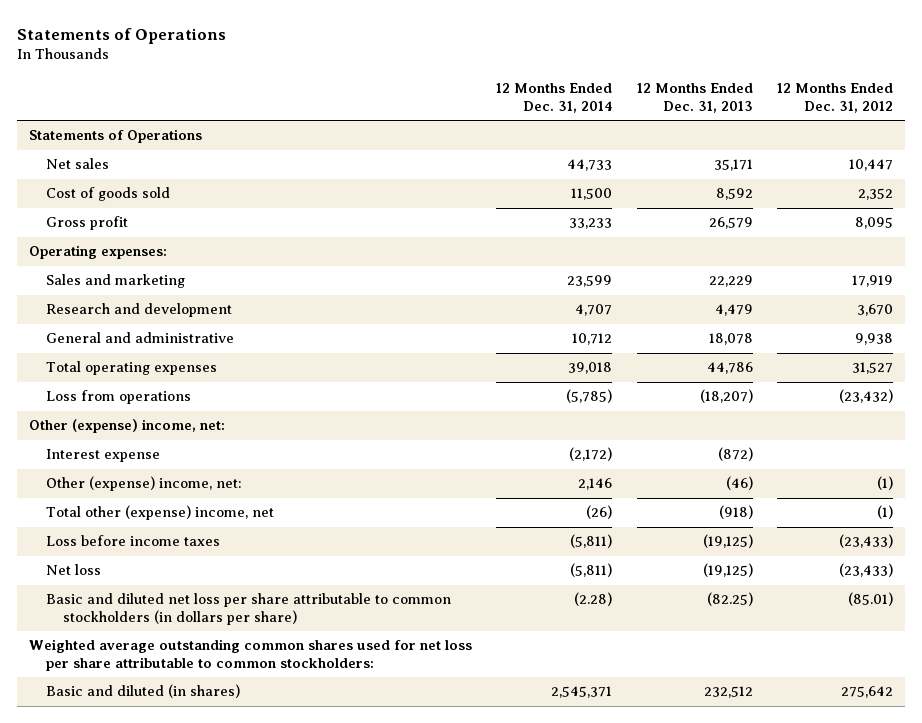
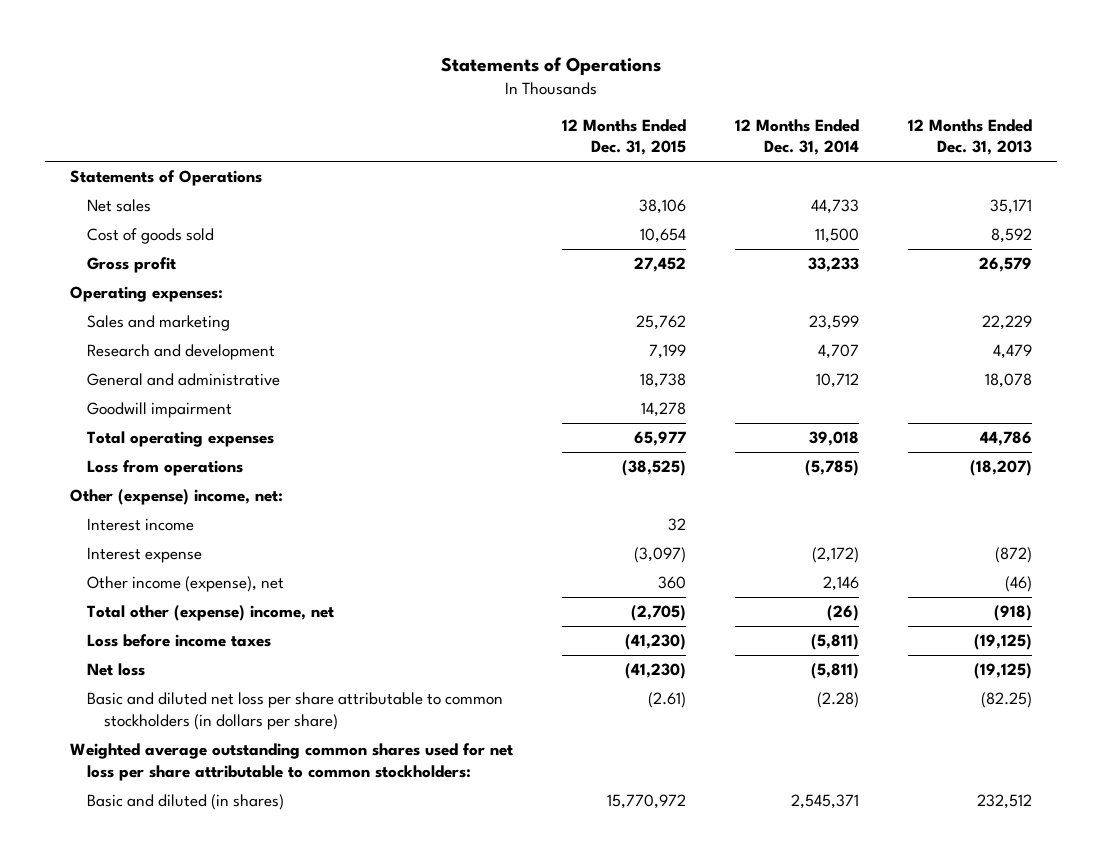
[776,83,893,114] 12 Months Ended Dec. 31, 2012 -> none
none -> [561,118,686,156] 12 Months Ended Dec. 31, 2015
none -> [86,402,232,419] Goodwill impairment
none -> [86,518,194,532] Interest income
[46,476,243,492] Other (expense) income, net: -> [86,576,284,593] Other income (expense), net

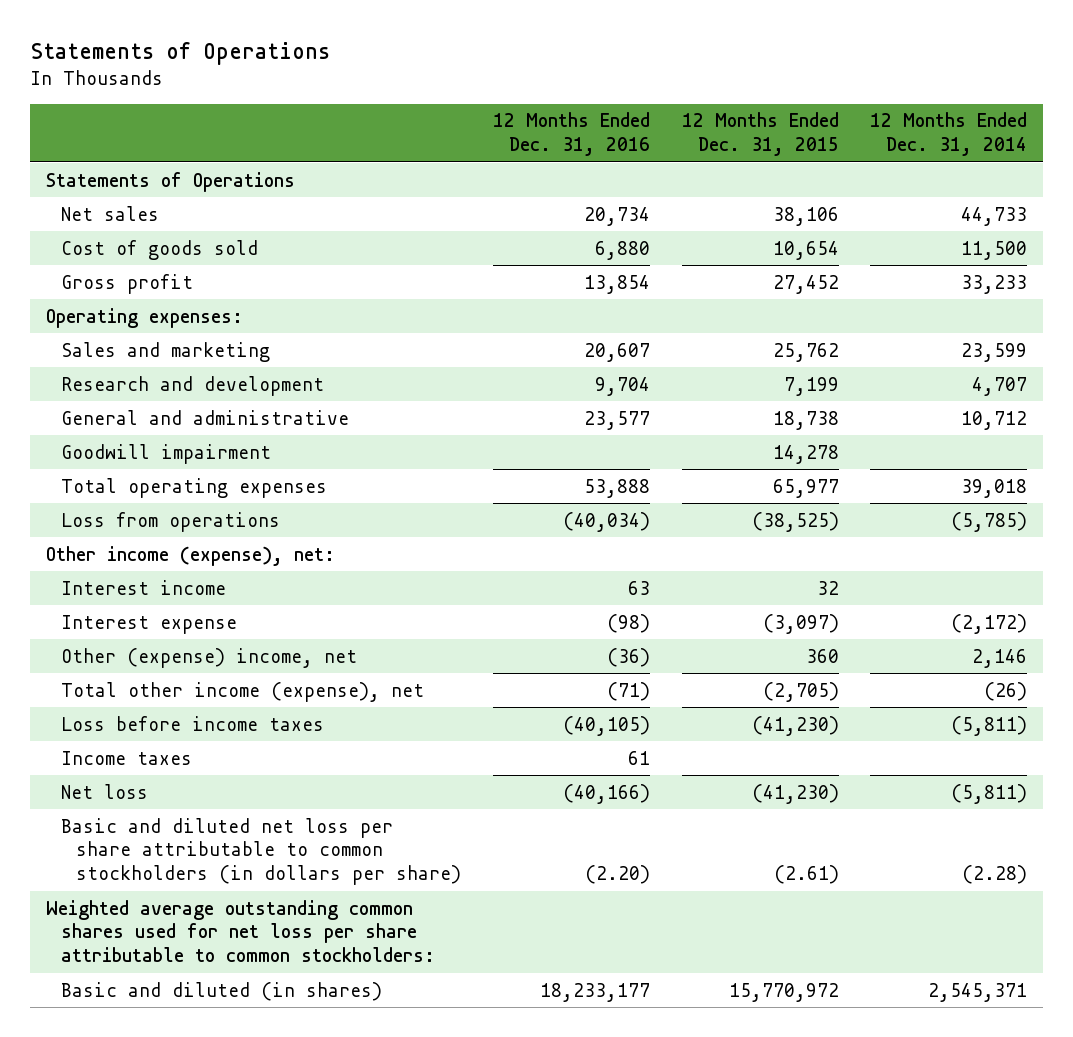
[908,118,1033,156] 12 Months Ended Dec. 31, 2013 -> none
none -> [492,112,650,157] 12 Months Ended Dec. 31, 2016
[69,489,283,506] Other (expense) income, net: -> [45,545,335,566] Other income (expense), net:
[86,576,284,593] Other income (expense), net -> [60,647,357,668] Other (expense) income, net
[86,605,334,622] Total other (expense) income, net -> [60,681,424,702] Total other income (expense), net
none -> [60,750,192,765] Income taxes

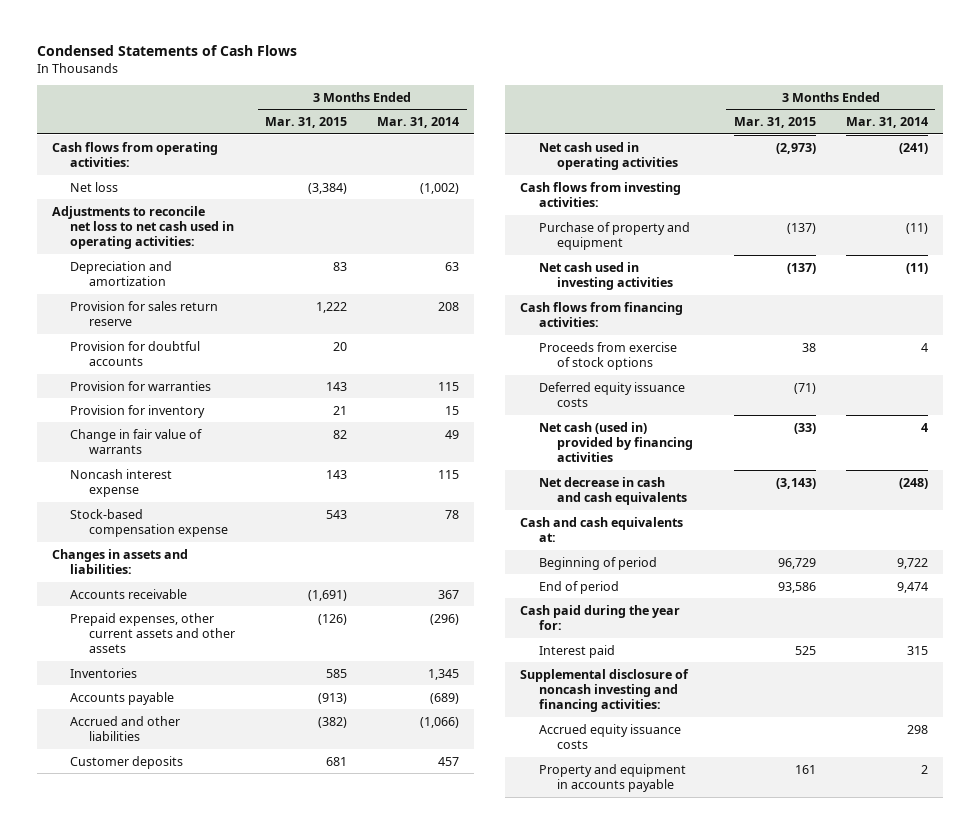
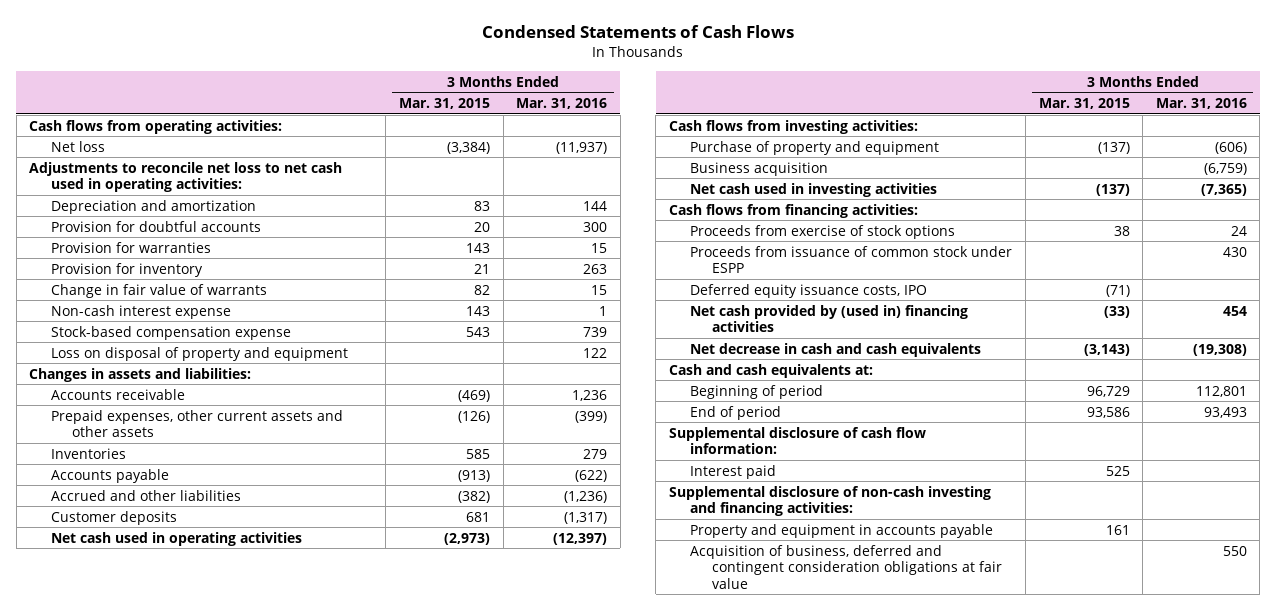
[377,117,460,129] Mar. 31, 2014 -> none
none -> [516,98,608,110] Mar. 31, 2016
[70,300,219,326] Provision for sales return reserve -> none
[70,468,173,497] Noncash interest expense -> [50,304,231,319] Non-cash interest expense
none -> [50,346,348,361] Loss on disposal of property and equipment
[308,589,348,601] (1,691) -> [458,389,491,402] (469)
none -> [690,161,829,176] Business acquisition
none -> [690,245,1013,274] Proceeds from issuance of common stock under ESPP
[538,381,685,407] Deferred equity issuance costs -> [690,283,928,298] Deferred equity issuance costs, IPO
[538,421,694,463] Net cash (used in) provided by financing activities -> [690,304,969,333] Net cash provided by (used in) financing activities
[520,604,681,630] Cash paid during the year for: -> none
none -> [668,426,926,455] Supplemental disclosure of cash flow information:
[538,723,681,749] Accrued equity issuance costs -> none
[520,668,690,713] Supplemental disclosure of noncash investing and financing activities: -> [668,485,991,517] Supplemental disclosure of non-cash investing and financing activities:
none -> [690,544,1002,589] Acquisition of business, deferred and contingent consideration obligations at fair value

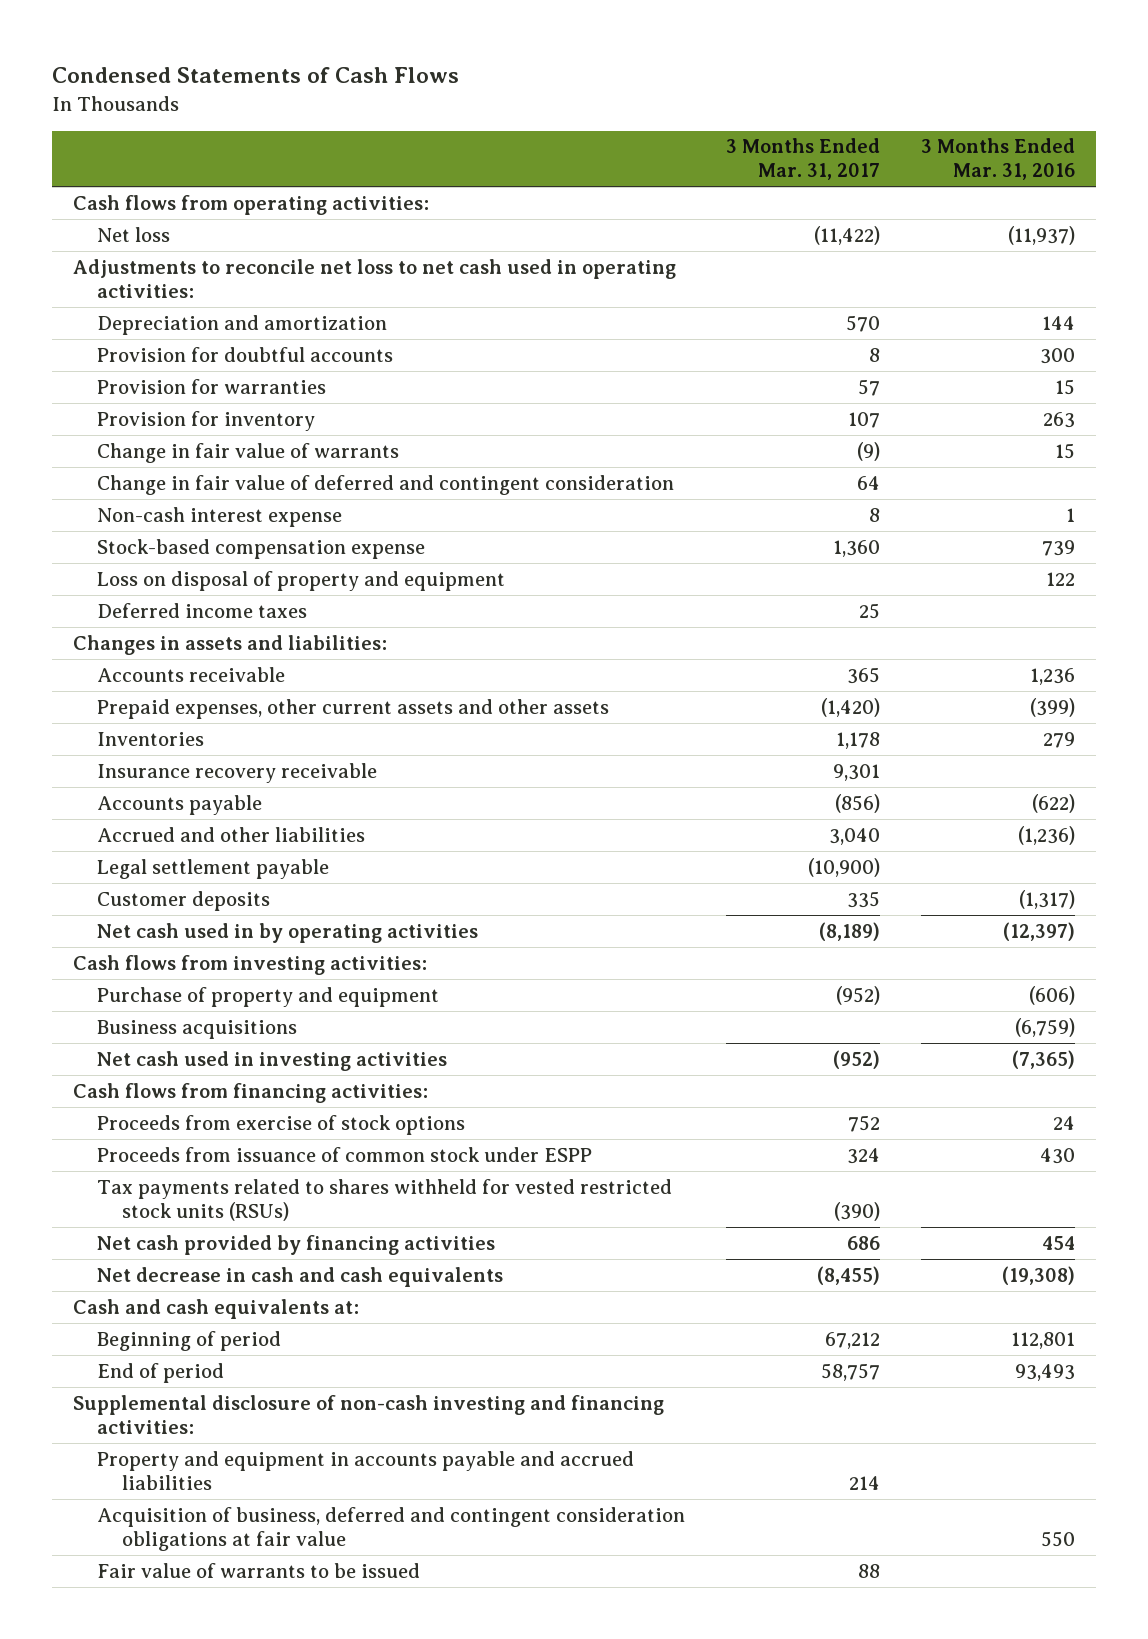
[399,98,491,110] Mar. 31, 2015 -> none
none -> [726,138,881,181] 3 Months Ended Mar. 31, 2017
none -> [97,474,675,495] Change in fair value of deferred and contingent consideration
none -> [97,602,308,618] Deferred income taxes
none -> [97,762,378,783] Insurance recovery receivable
none -> [97,858,330,879] Legal settlement payable
[50,531,302,546] Net cash used in operating activities -> [97,922,479,943] Net cash used in by operating activities
[690,161,829,176] Business acquisition -> [97,1019,298,1039] Business acquisitions
[690,283,928,298] Deferred equity issuance costs, IPO -> none
none -> [97,1178,673,1221] Tax payments related to shares withheld for vested restricted stock units (RSUs)
[690,304,969,333] Net cash provided by (used in) financing activities -> [97,1234,496,1255] Net cash provided by financing activities
[668,426,926,455] Supplemental disclosure of cash flow information: -> none
[690,464,777,479] Interest paid -> none
[690,523,994,538] Property and equipment in accounts payable -> [97,1450,635,1490] Property and equipment in accounts payable and accrued liabilities
none -> [97,1562,421,1578] Fair value of warrants to be issued

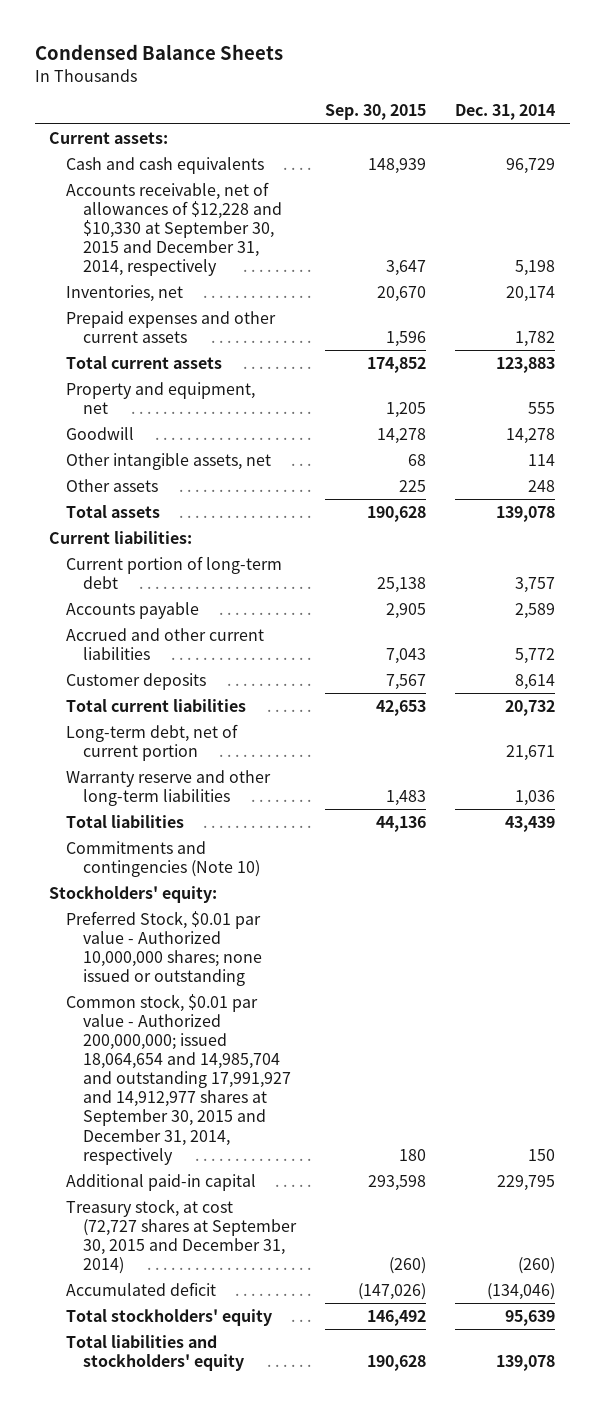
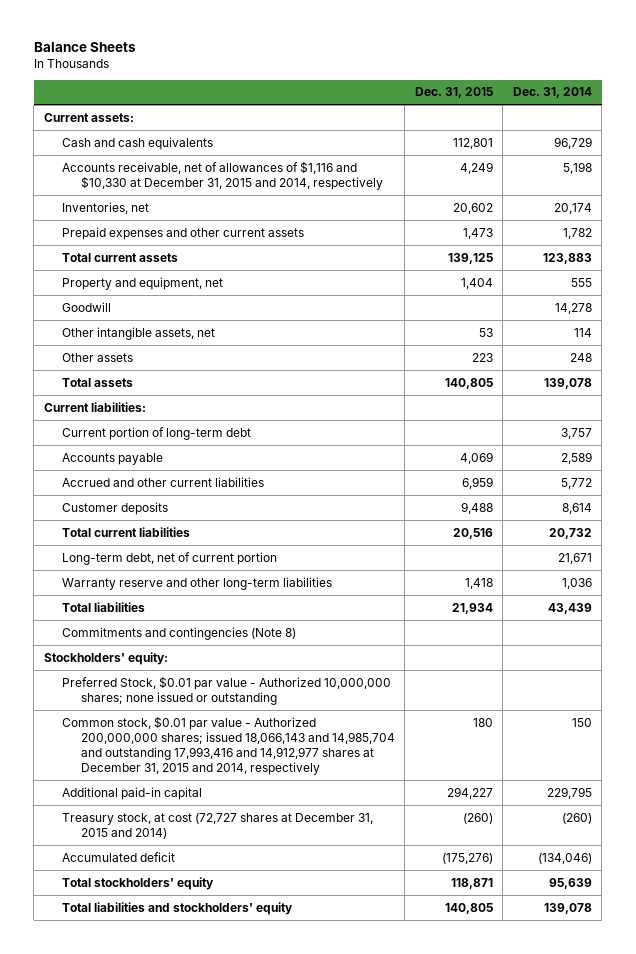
[34,43,283,60] Condensed Balance Sheets -> [33,42,136,53] Balance Sheets
[325,104,427,121] Sep. 30, 2015 -> none
none -> [414,87,493,99] Dec. 31, 2015
[66,181,283,277] Accounts receivable, net of allowances of $12,228 and $10,330 at September 30, 2015 and December 31, 2014, respectively -> [62,160,383,190] Accounts receivable, net of allowances of $1,116 and $10,330 at December 31, 2015 and 2014, respectively
[66,840,261,877] Commitments and contingencies (Note 10) -> [62,626,297,640] Commitments and contingencies (Note 8)
[66,993,292,1165] Common stock, $0.01 par value - Authorized 200,000,000; issued 18,064,654 and 14,985,704 and outstanding 17,991,927 and 14,912,977 shares at September 30, 2015 and December 31, 2014, respectively -> [62,715,395,776] Common stock, $0.01 par value - Authorized 200,000,000 shares; issued 18,066,143 and 14,985,704 and outstanding 17,993,416 and 14,912,977 shares at December 31, 2015 and 2014, respectively
[66,1198,298,1275] Treasury stock, at cost (72,727 shares at September 30, 2015 and December 31, 2014) -> [62,812,374,839] Treasury stock, at cost (72,727 shares at December 31, 2015 and 2014)

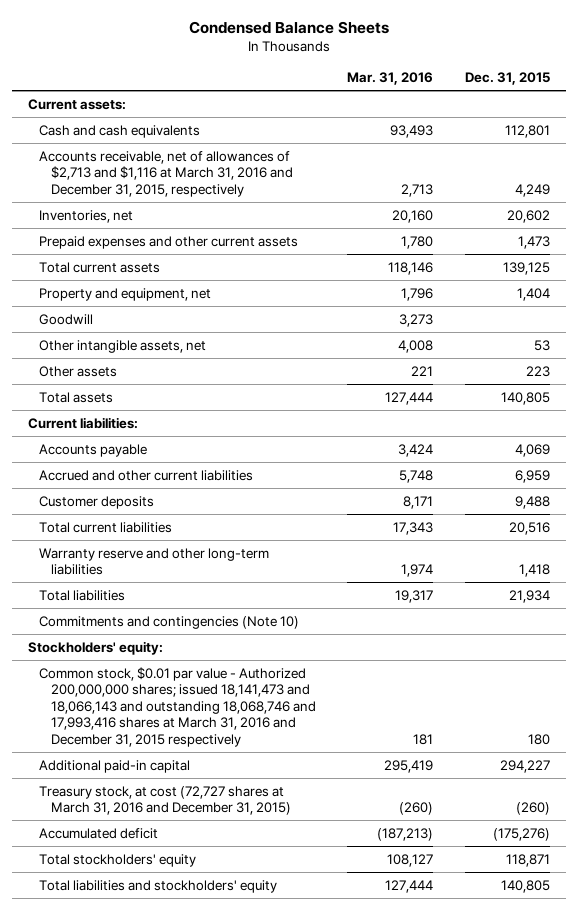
[33,42,136,53] Balance Sheets -> [189,21,390,35] Condensed Balance Sheets
[512,87,592,99] Dec. 31, 2014 -> none
none -> [347,72,434,86] Mar. 31, 2016
[62,160,383,190] Accounts receivable, net of allowances of $1,116 and $10,330 at December 31, 2015 and 2014, respectively -> [39,150,293,197] Accounts receivable, net of allowances of $2,713 and $1,116 at March 31, 2016 and December 31, 2015, respectively
[62,426,252,440] Current portion of long-term debt -> none
[62,551,278,565] Long-term debt, net of current portion -> none
[62,626,297,640] Commitments and contingencies (Note 8) -> [39,615,300,629] Commitments and contingencies (Note 10)
[62,675,392,705] Preferred Stock, $0.01 par value - Authorized 10,000,000 shares; none issued or outstanding -> none
[62,715,395,776] Common stock, $0.01 par value - Authorized 200,000,000 shares; issued 18,066,143 and 14,985,704 and outstanding 17,993,416 and 14,912,977 shares at December 31, 2015 and 2014, respectively -> [39,666,316,747] Common stock, $0.01 par value - Authorized 200,000,000 shares; issued 18,141,473 and 18,066,143 and outstanding 18,068,746 and 17,993,416 shares at March 31, 2016 and December 31, 2015 respectively
[62,812,374,839] Treasury stock, at cost (72,727 shares at December 31, 2015 and 2014) -> [39,785,291,816] Treasury stock, at cost (72,727 shares at March 31, 2016 and December 31, 2015)

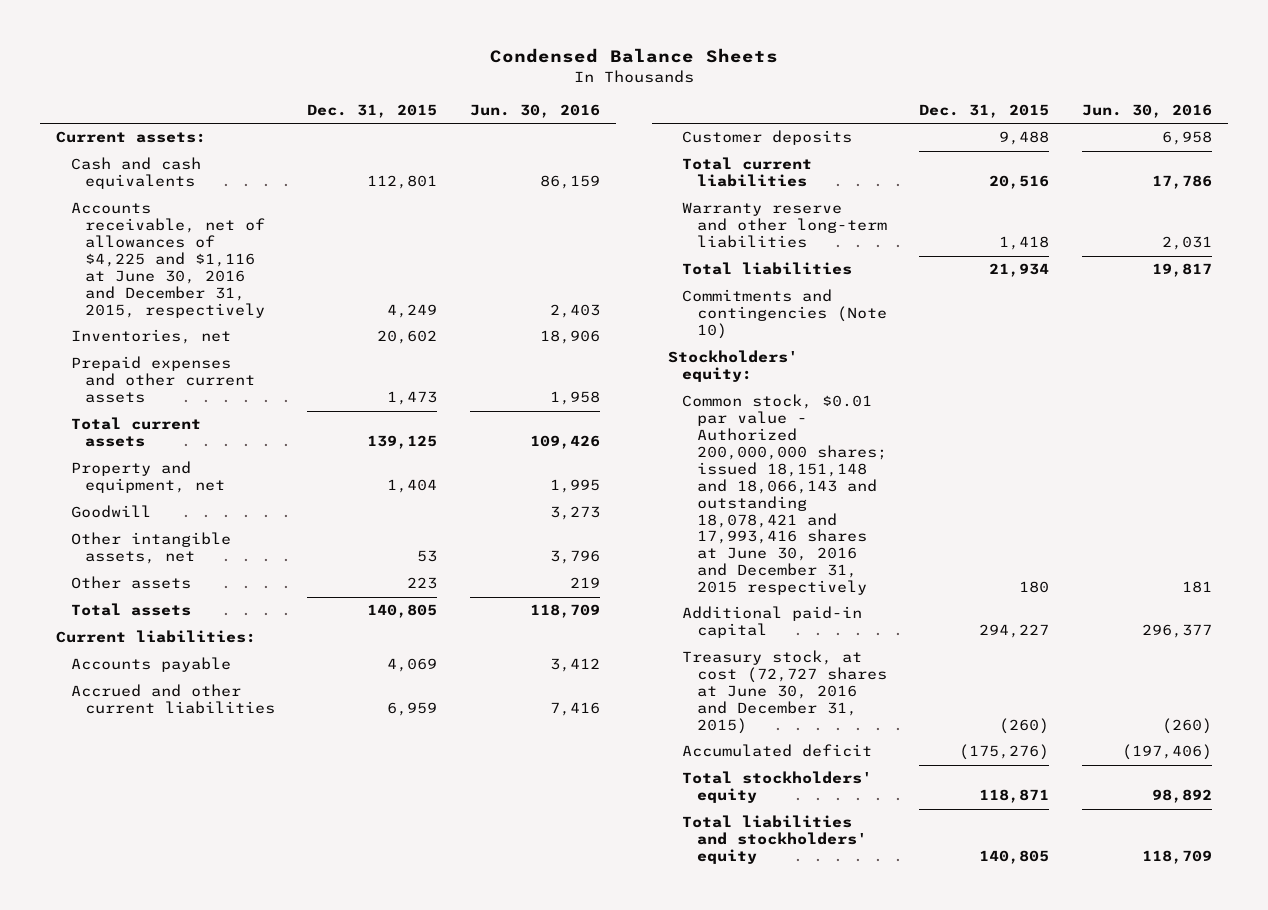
[347,72,434,86] Mar. 31, 2016 -> none
none -> [469,103,600,118] Jun. 30, 2016
[39,150,293,197] Accounts receivable, net of allowances of $2,713 and $1,116 at March 31, 2016 and December 31, 2015, respectively -> [70,202,266,318] Accounts receivable, net of allowances of $4,225 and $1,116 at June 30, 2016 and December 31, 2015, respectively
[39,666,316,747] Common stock, $0.01 par value - Authorized 200,000,000 shares; issued 18,141,473 and 18,066,143 and outstanding 18,068,746 and 17,993,416 shares at March 31, 2016 and December 31, 2015 respectively -> [682,394,887,595] Common stock, $0.01 par value - Authorized 200,000,000 shares; issued 18,151,148 and 18,066,143 and outstanding 18,078,421 and 17,993,416 shares at June 30, 2016 and December 31, 2015 respectively
[39,785,291,816] Treasury stock, at cost (72,727 shares at March 31, 2016 and December 31, 2015) -> [682,650,887,734] Treasury stock, at cost (72,727 shares at June 30, 2016 and December 31, 2015)

